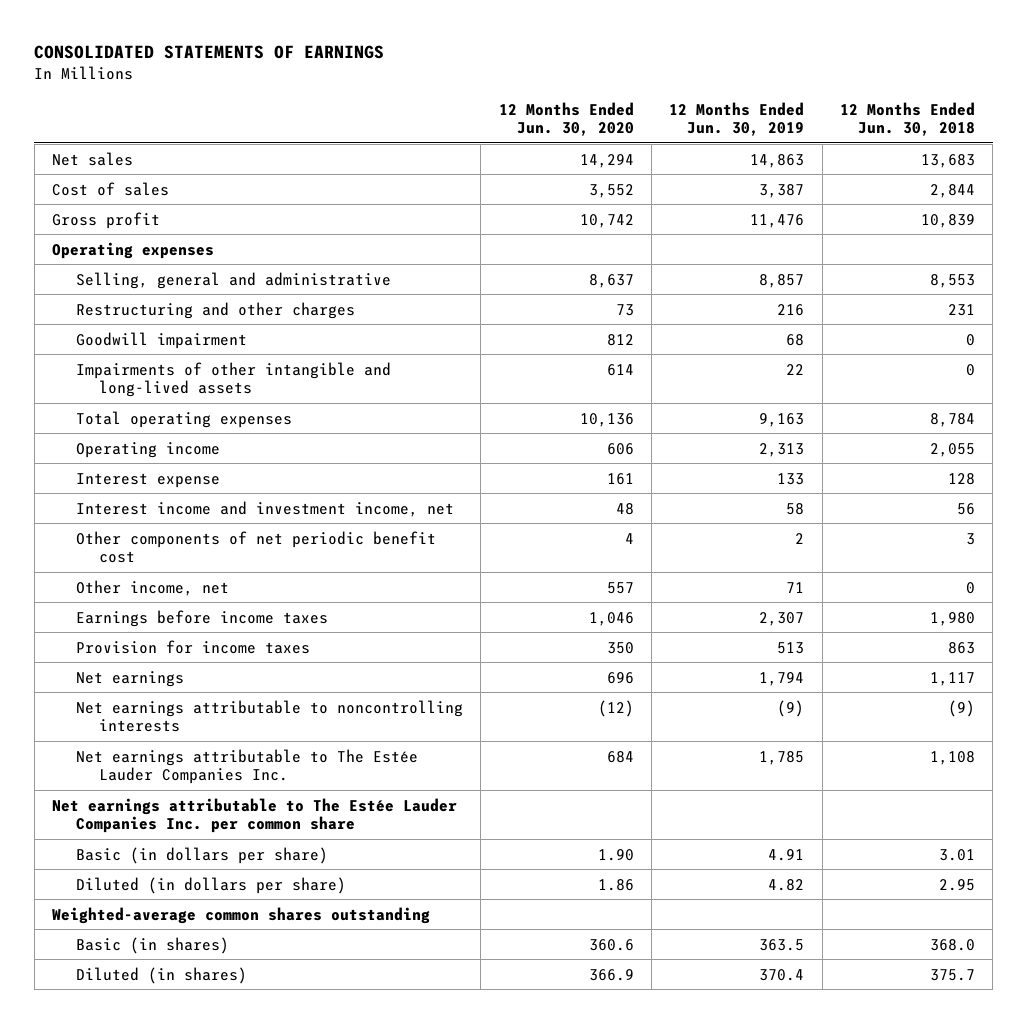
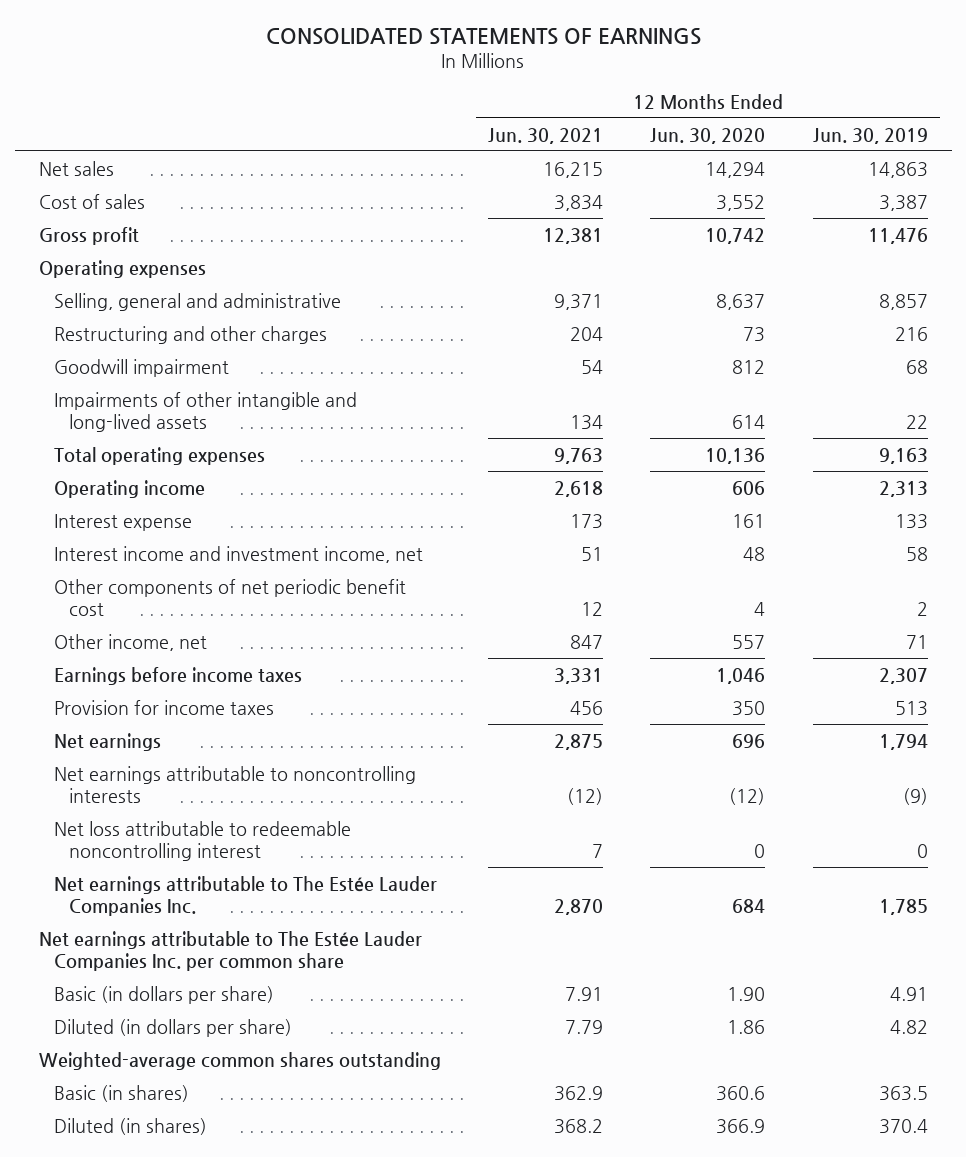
[840,101,976,136] 12 Months Ended Jun. 30, 2018 -> none
none -> [488,127,604,144] Jun. 30, 2021
none -> [53,820,351,861] Net loss attributable to redeemable noncontrolling interest

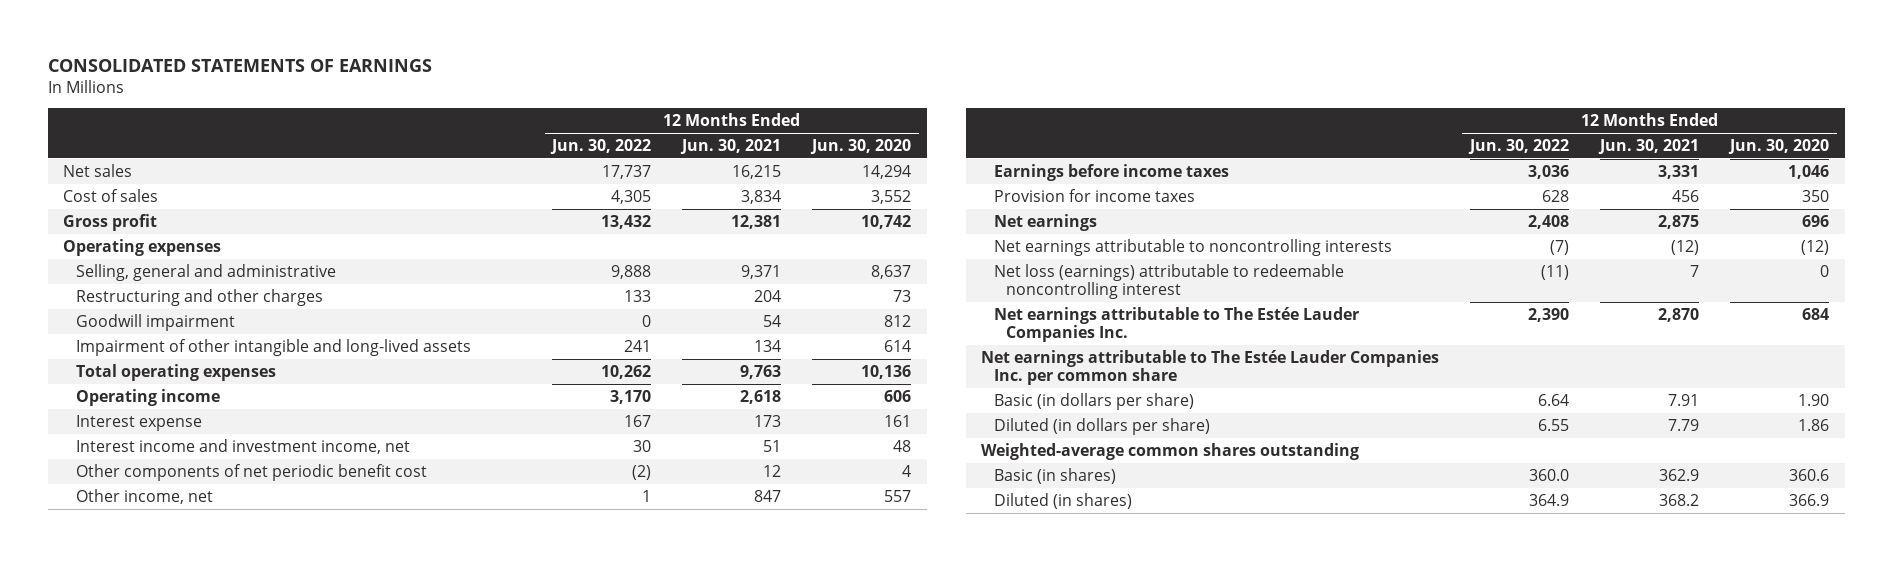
[812,127,928,144] Jun. 30, 2019 -> none
none -> [550,138,652,154] Jun. 30, 2022
[53,391,357,432] Impairments of other intangible and long-lived assets -> [76,338,472,356] Impairment of other intangible and long-lived assets
[53,820,351,861] Net loss attributable to redeemable noncontrolling interest -> [993,263,1344,300] Net loss (earnings) attributable to redeemable noncontrolling interest

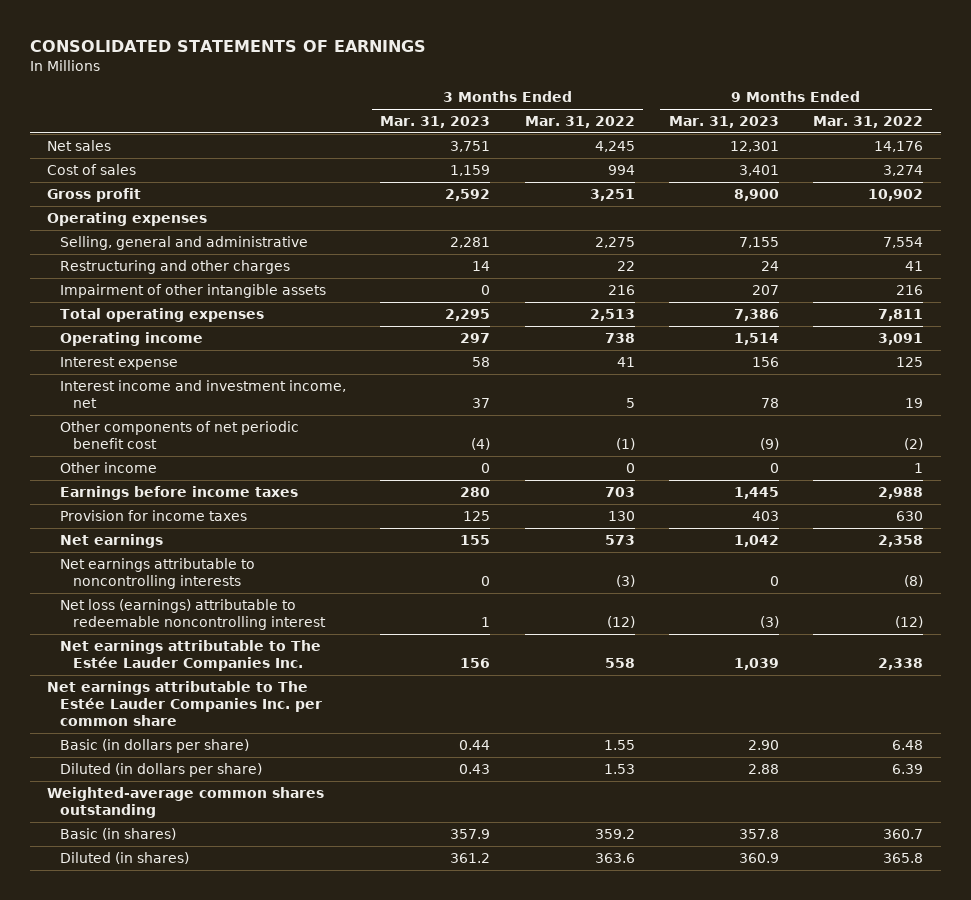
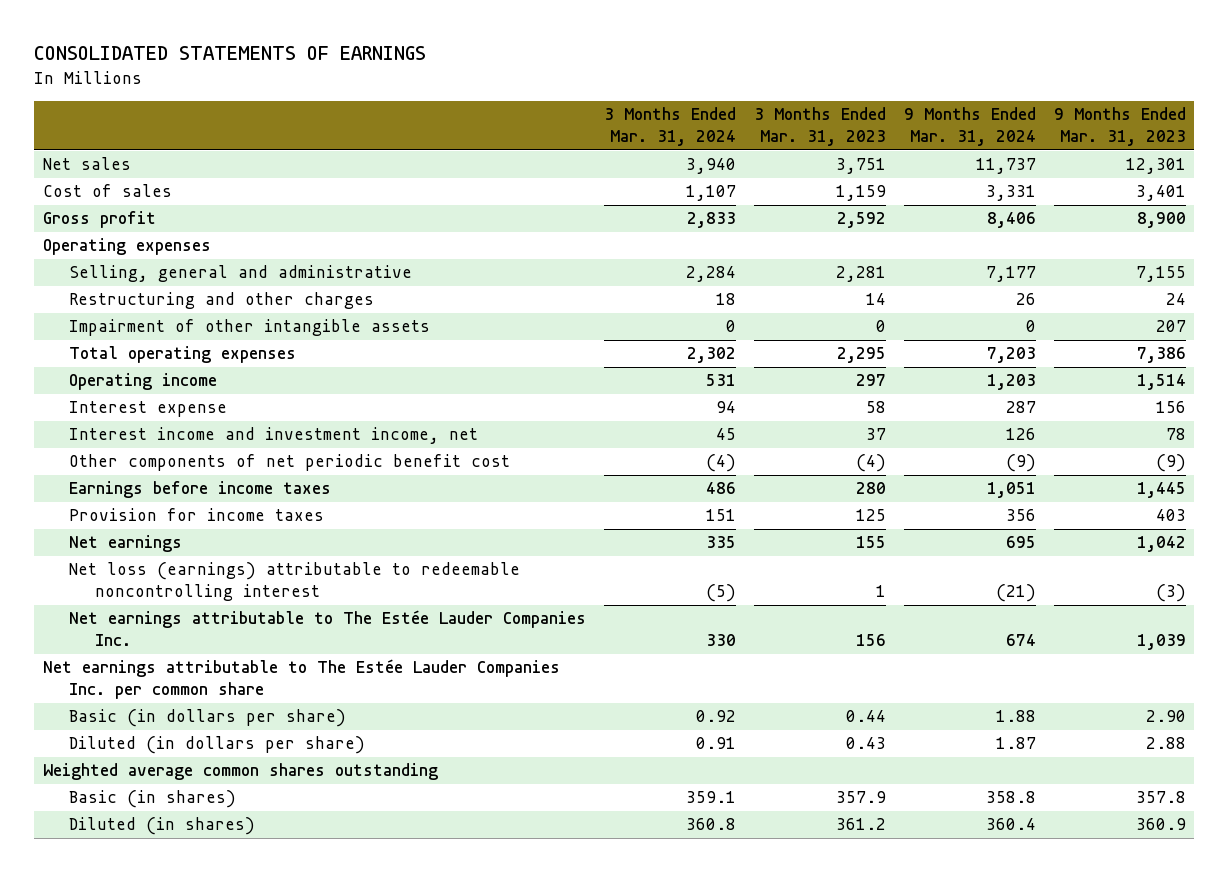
[524,116,635,129] Mar. 31, 2022 -> none
[813,116,924,129] Mar. 31, 2022 -> none
none -> [603,107,736,147] 3 Months Ended Mar. 31, 2024
none -> [903,107,1036,147] 9 Months Ended Mar. 31, 2024
[59,462,157,474] Other income -> none
[59,558,255,590] Net earnings attributable to noncontrolling interests -> none
[47,787,325,819] Weighted-average common shares outstanding -> [42,763,438,781] Weighted average common shares outstanding

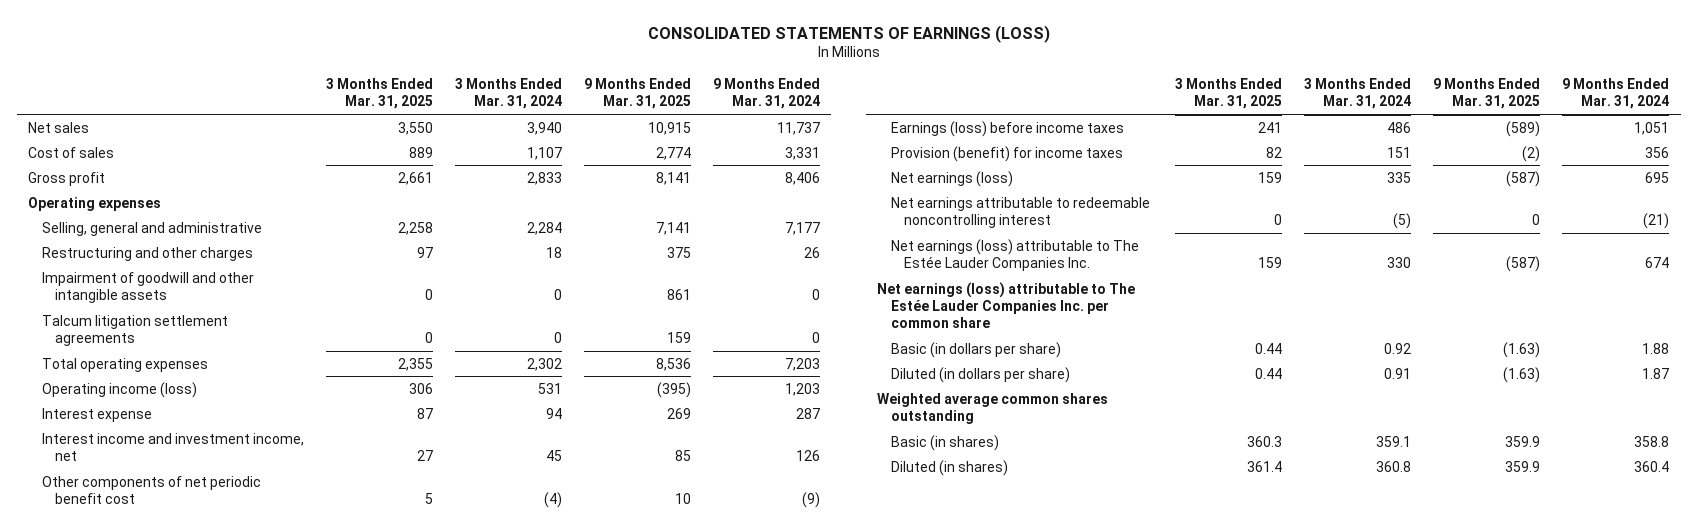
[33,46,426,61] CONSOLIDATED STATEMENTS OF EARNINGS -> [647,24,1050,43] CONSOLIDATED STATEMENTS OF EARNINGS (LOSS)
[753,107,886,147] 3 Months Ended Mar. 31, 2023 -> none
[1053,107,1186,147] 9 Months Ended Mar. 31, 2023 -> none
none -> [325,77,433,110] 3 Months Ended Mar. 31, 2025
none -> [584,77,692,110] 9 Months Ended Mar. 31, 2025
[68,319,430,337] Impairment of other intangible assets -> [41,271,254,304] Impairment of goodwill and other intangible assets
none -> [41,314,228,347] Talcum litigation settlement agreements
[68,373,217,391] Operating income -> [41,381,197,398] Operating income (loss)
[68,481,331,499] Earnings before income taxes -> [890,120,1124,137] Earnings (loss) before income taxes
[68,508,324,522] Provision for income taxes -> [890,145,1123,162] Provision (benefit) for income taxes
[68,535,182,553] Net earnings -> [890,170,1013,187] Net earnings (loss)
[68,562,520,602] Net loss (earnings) attributable to redeemable noncontrolling interest -> [890,196,1150,229] Net earnings attributable to redeemable noncontrolling interest
[68,610,586,647] Net earnings attributable to The Estée Lauder Companies Inc. -> [890,238,1139,272] Net earnings (loss) attributable to The Estée Lauder Companies Inc.
[42,659,560,700] Net earnings attributable to The Estée Lauder Companies Inc. per common share -> [877,281,1136,329] Net earnings (loss) attributable to The Estée Lauder Companies Inc. per common share

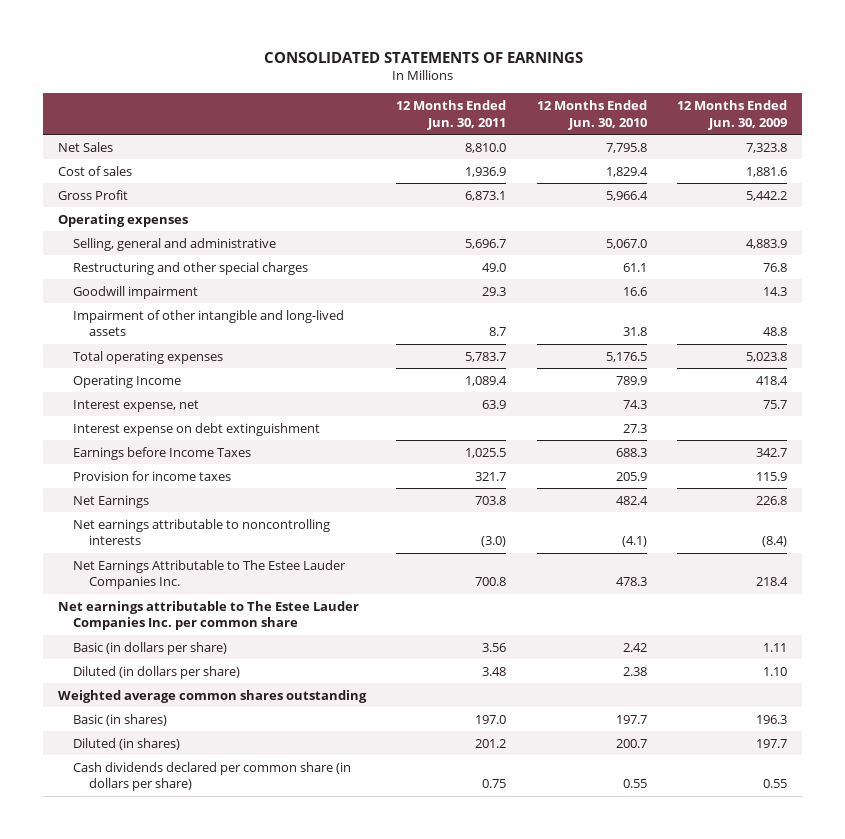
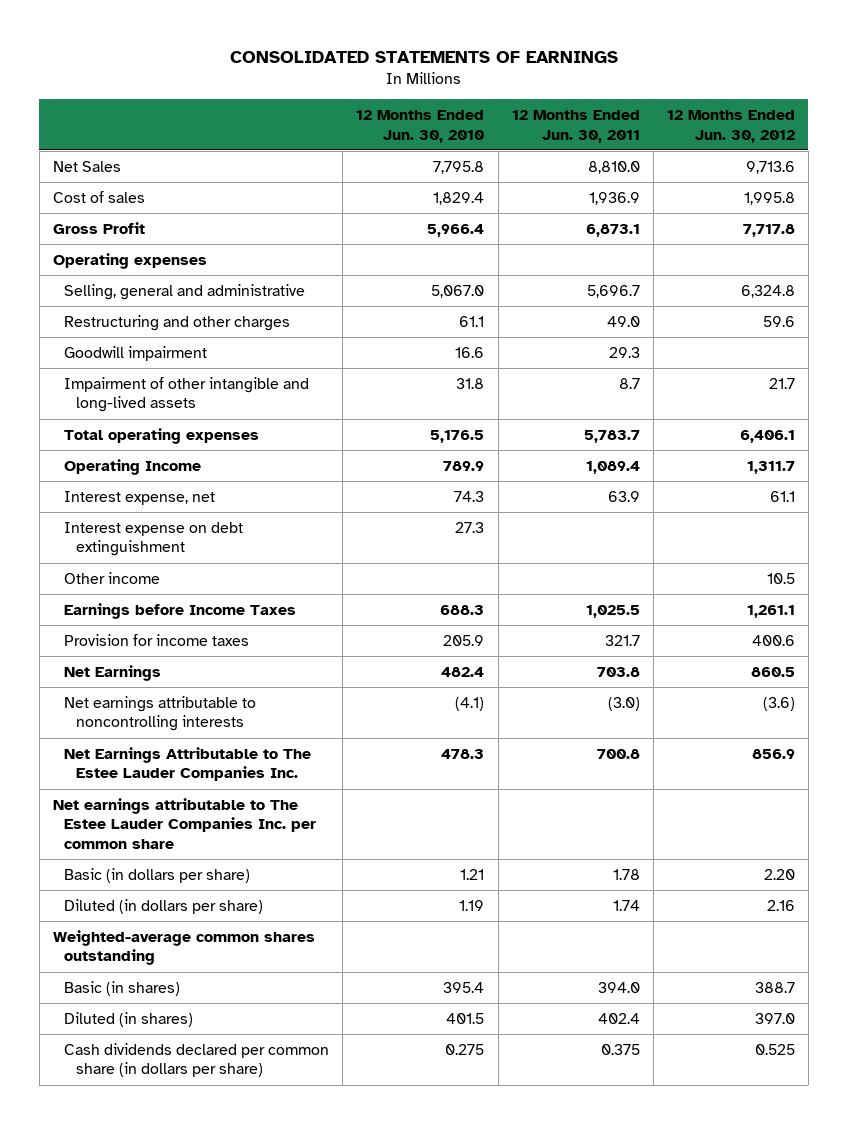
[677,99,788,130] 12 Months Ended Jun. 30, 2009 -> none
none -> [666,109,795,143] 12 Months Ended Jun. 30, 2012
[73,261,309,275] Restructuring and other special charges -> [64,314,291,331] Restructuring and other charges
none -> [64,571,161,584] Other income
[482,642,507,652] 3.56 -> [612,868,640,880] 1.78
[622,642,647,652] 2.42 -> [460,868,485,880] 1.21
[482,666,507,676] 3.48 -> [612,899,640,911] 1.74
[622,666,647,676] 2.38 -> [459,899,485,911] 1.19
[57,689,367,703] Weighted average common shares outstanding -> [52,929,315,966] Weighted-average common shares outstanding
[475,714,507,724] 197.0 -> [597,981,640,993] 394.0
[615,714,647,724] 197.7 -> [443,981,485,993] 395.4
[475,738,507,748] 201.2 -> [597,1012,640,1024] 402.4
[615,738,647,748] 200.7 -> [446,1012,485,1024] 401.5
[482,779,507,789] 0.75 -> [600,1043,640,1055] 0.375
[622,779,647,789] 0.55 -> [445,1043,485,1055] 0.275

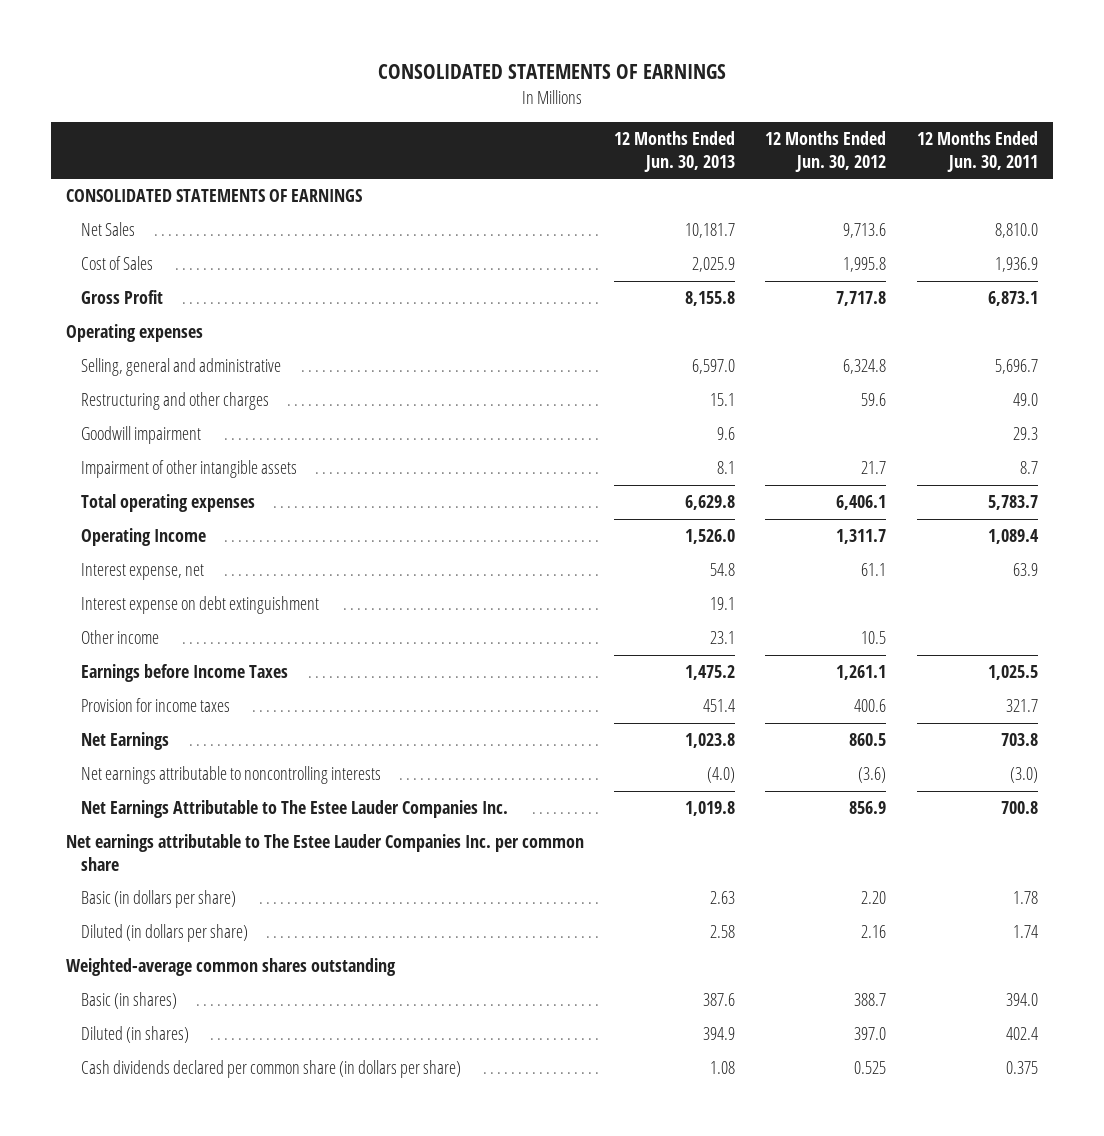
[356,109,485,143] 12 Months Ended Jun. 30, 2010 -> none
none -> [614,131,736,173] 12 Months Ended Jun. 30, 2013
none -> [66,189,363,203] CONSOLIDATED STATEMENTS OF EARNINGS
[52,190,145,203] Cost of sales -> [80,256,153,271] Cost of Sales
[64,376,310,413] Impairment of other intangible and long-lived assets -> [80,460,297,479] Impairment of other intangible assets

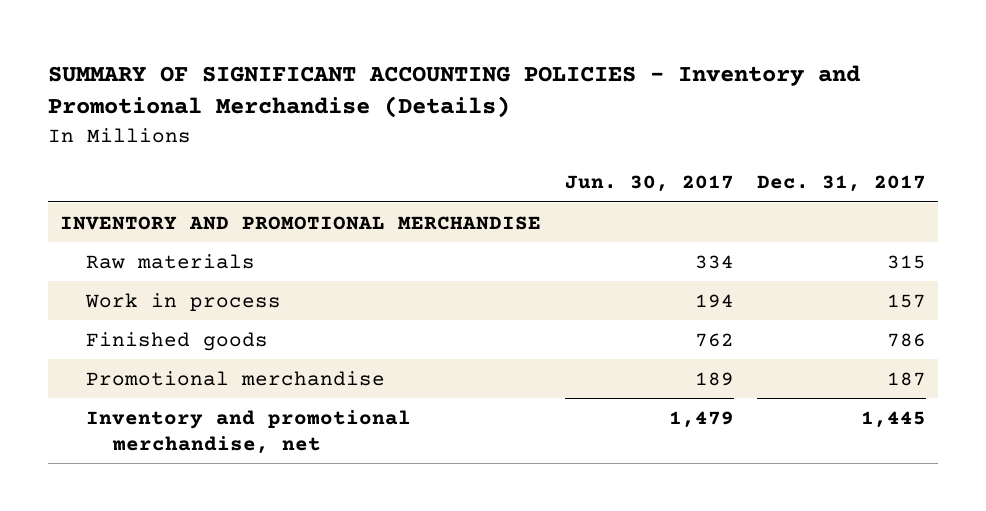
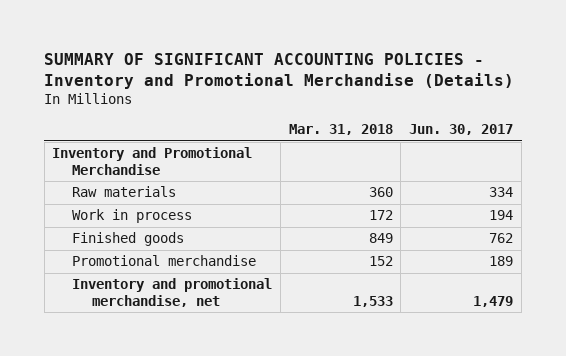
[757,175,927,193] Dec. 31, 2017 -> none
none -> [288,123,393,135] Mar. 31, 2018
[59,215,541,230] INVENTORY AND PROMOTIONAL MERCHANDISE -> [52,147,253,175] Inventory and Promotional Merchandise

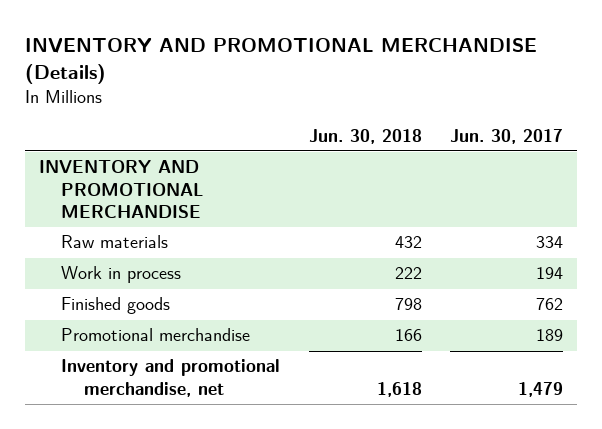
[44,52,515,89] SUMMARY OF SIGNIFICANT ACCOUNTING POLICIES - Inventory and Promotional Merchandise (Details) -> [24,37,537,85] INVENTORY AND PROMOTIONAL MERCHANDISE (Details)
[288,123,393,135] Mar. 31, 2018 -> none
none -> [308,128,422,144] Jun. 30, 2018
[52,147,253,175] Inventory and Promotional Merchandise -> [38,160,204,218] INVENTORY AND PROMOTIONAL MERCHANDISE

